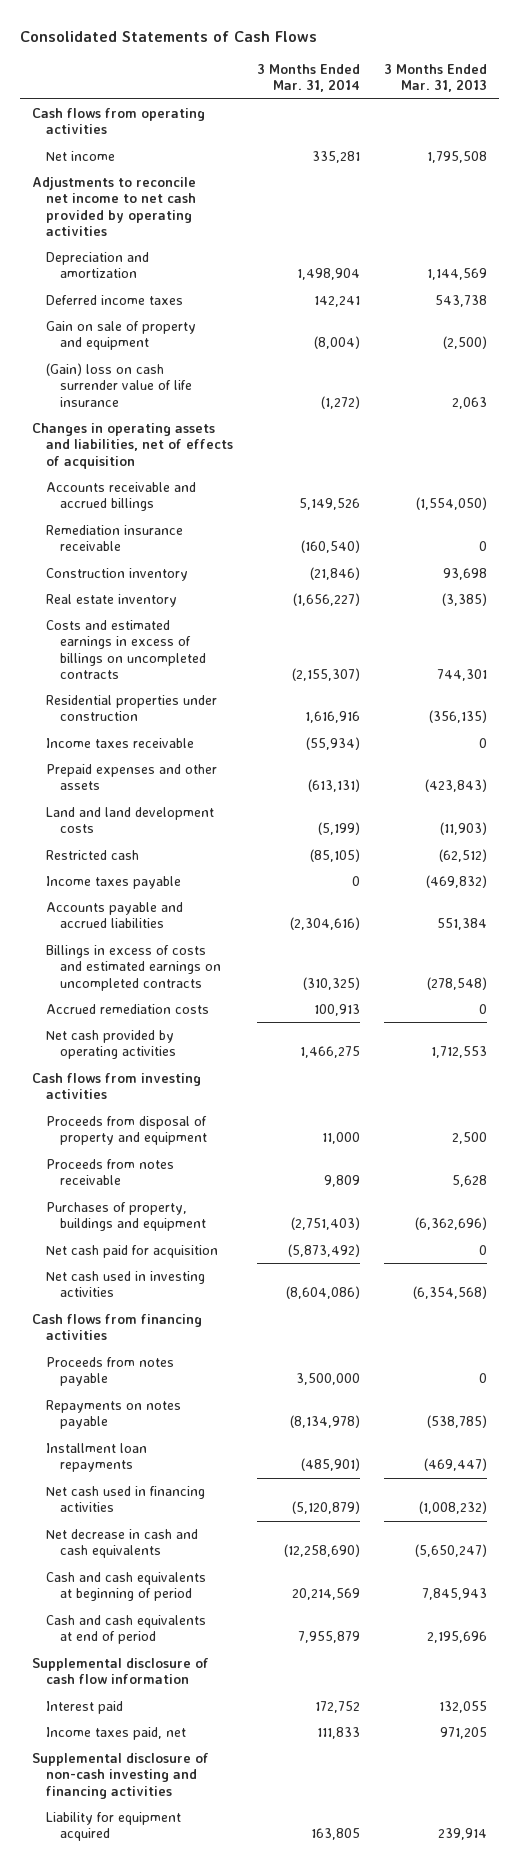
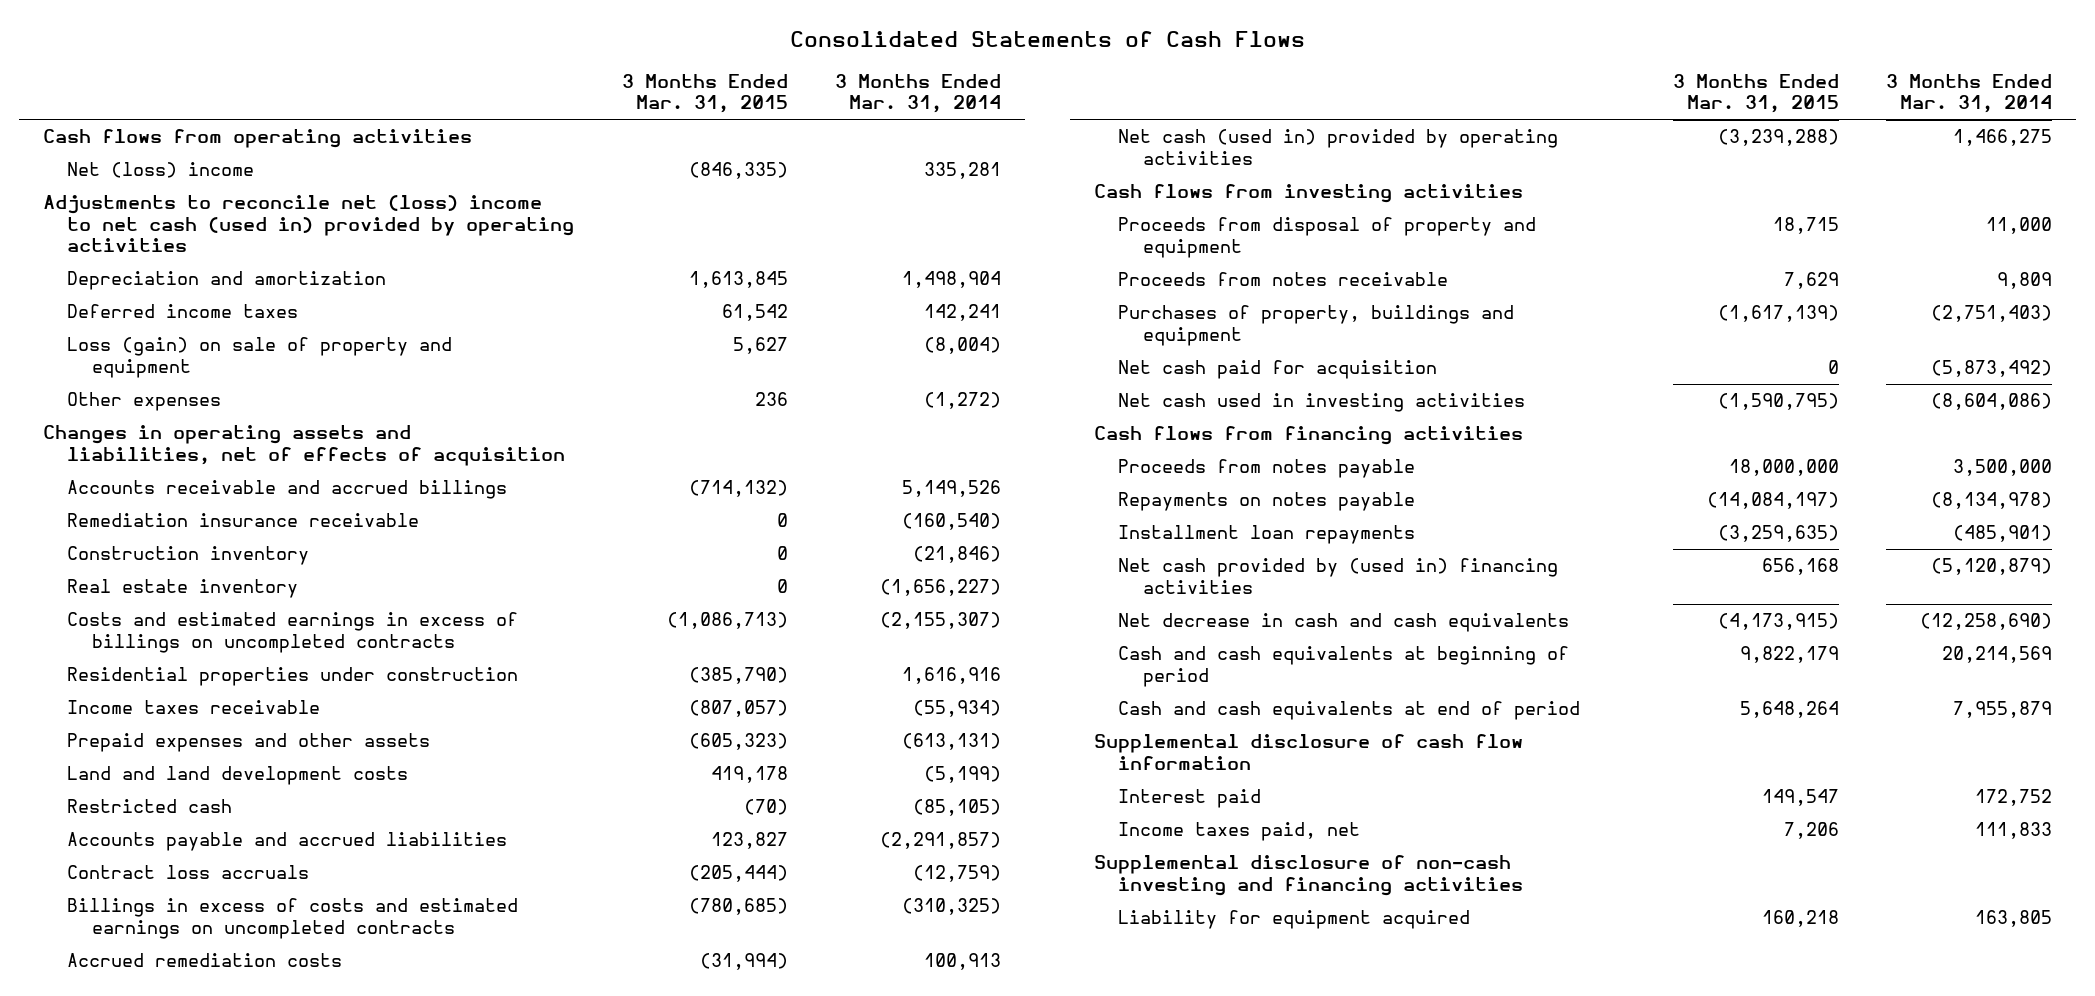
[384,63,488,93] 3 Months Ended Mar. 31, 2013 -> none
none -> [621,73,788,114] 3 Months Ended Mar. 31, 2015
[46,150,116,161] Net income -> [67,162,255,179] Net (loss) income
[32,176,197,236] Adjustments to reconcile net income to net cash provided by operating activities -> [42,195,575,253] Adjustments to reconcile net (loss) income to net cash (used in) provided by operating activities
[46,320,197,351] Gain on sale of property and equipment -> [67,337,453,378] Loss (gain) on sale of property and equipment
[46,362,193,407] (Gain) loss on cash surrender value of life insurance -> [67,392,222,412] Other expenses
[46,875,182,889] Income taxes payable -> none
[290,917,361,931] (2,304,616) -> [880,832,1002,850] (2,291,857)
none -> [67,865,310,880] Contract loss accruals
[46,1029,177,1060] Net cash provided by operating activities -> [1118,129,1559,165] Net cash (used in) provided by operating activities
[46,1485,206,1513] Net cash used in financing activities -> [1118,558,1559,594] Net cash provided by (used in) financing activities

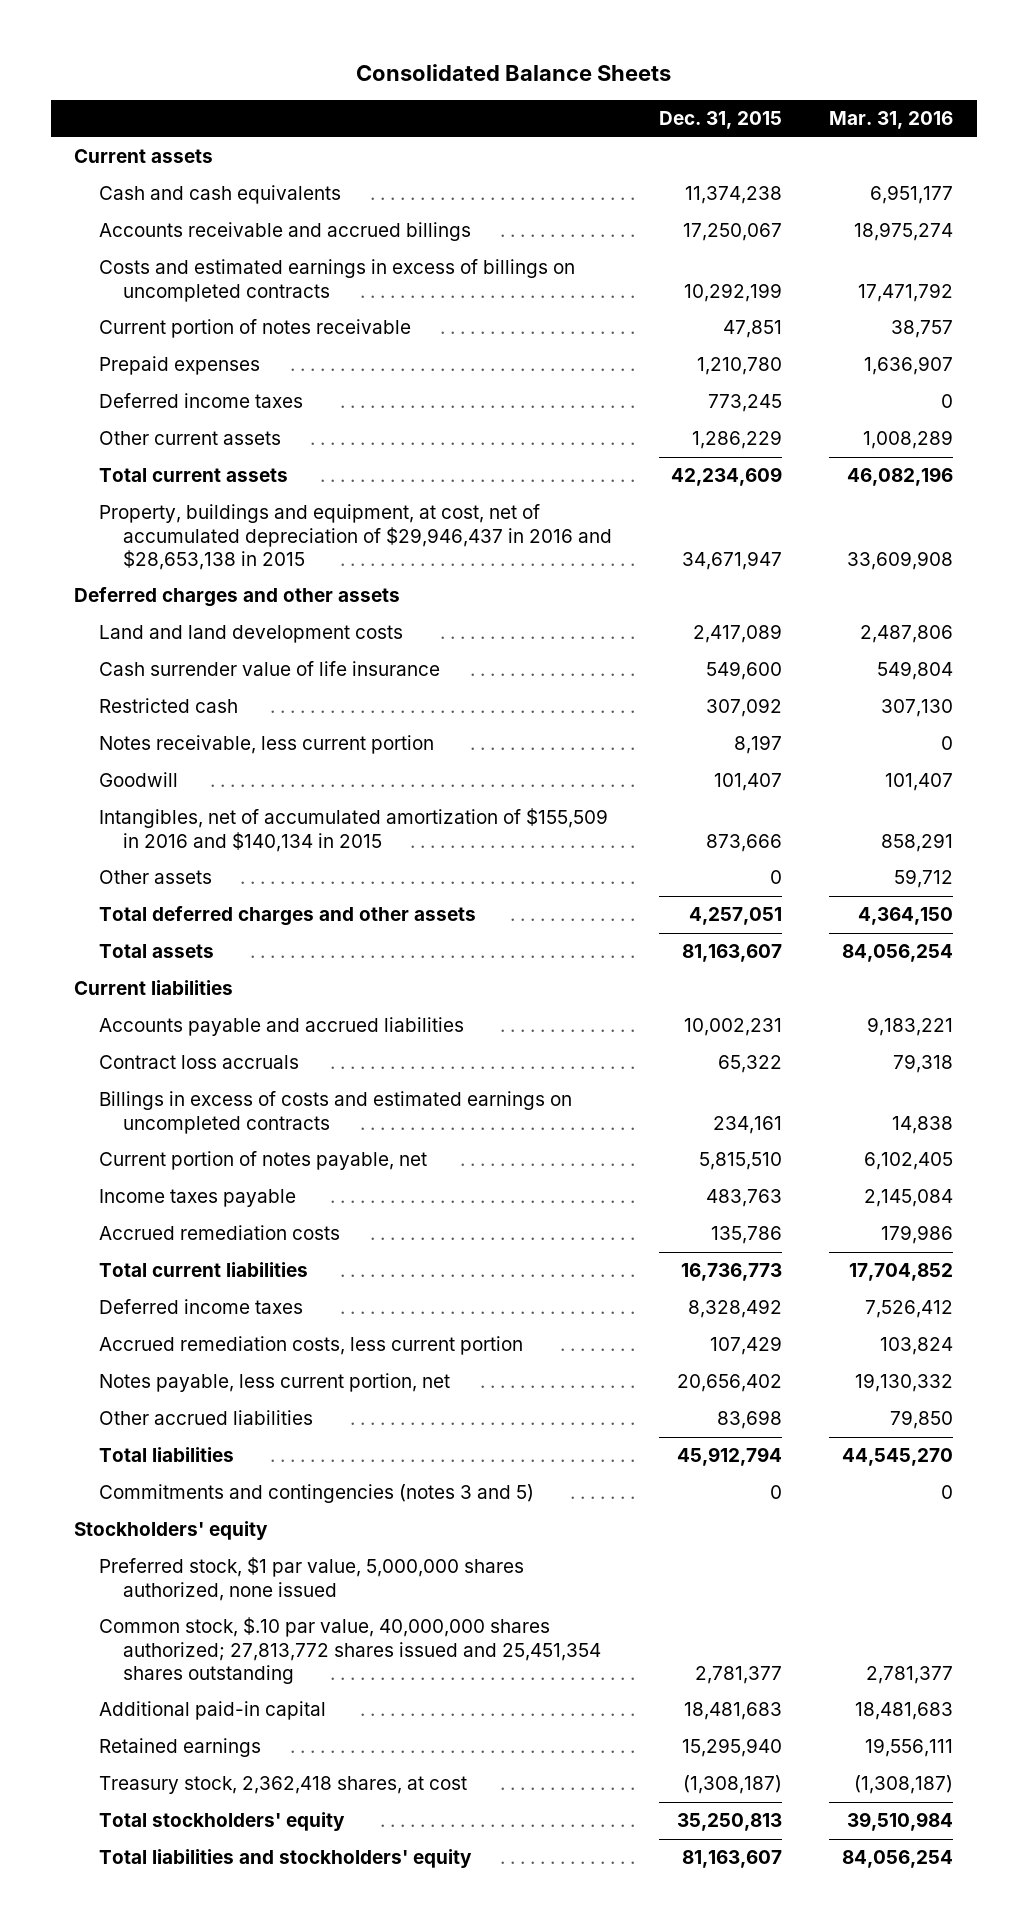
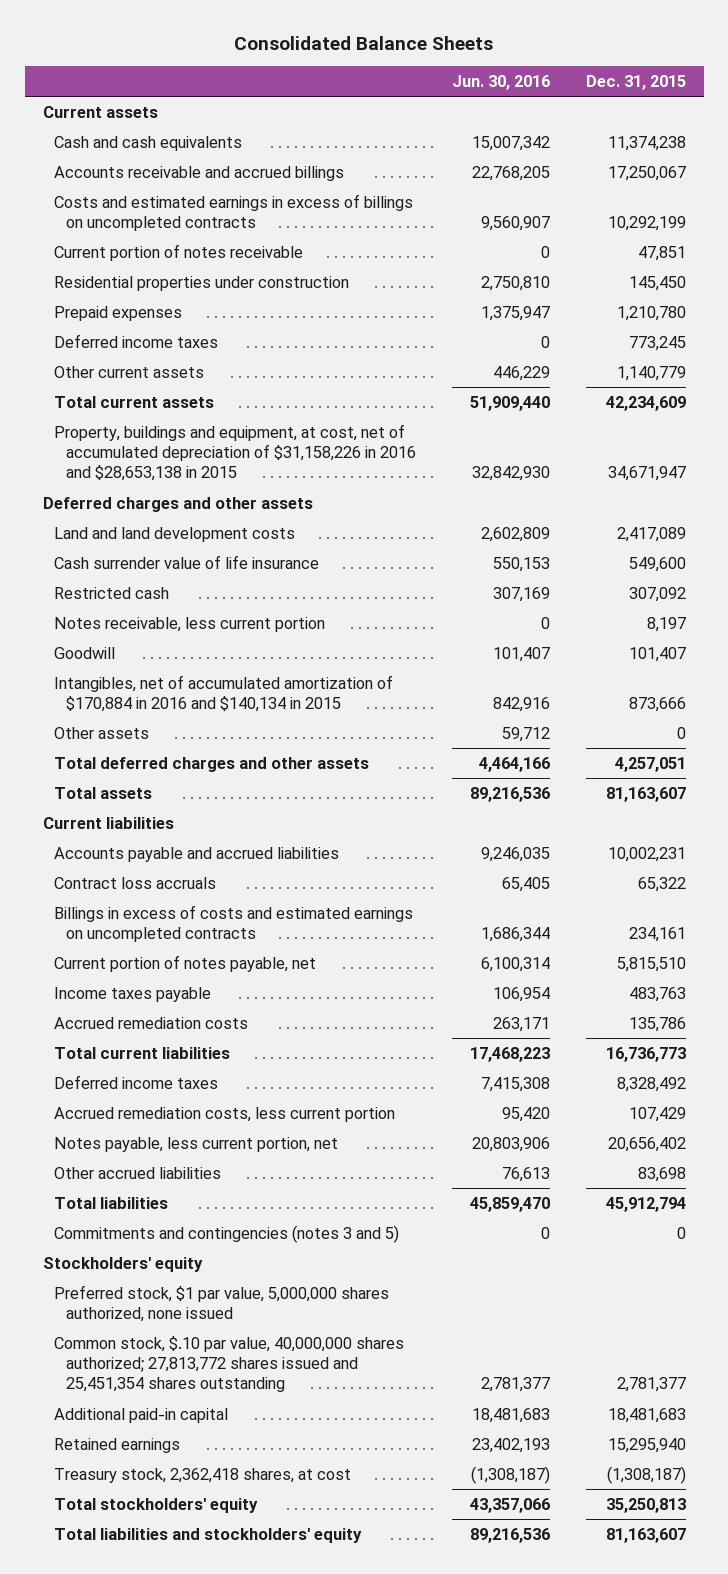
[829,111,954,130] Mar. 31, 2016 -> none
none -> [451,75,550,91] Jun. 30, 2016
none -> [54,275,350,291] Residential properties under construction
[691,430,782,450] 1,286,229 -> [616,365,686,381] 1,140,779
[98,504,612,570] Property, buildings and equipment, at cost, net of accumulated depreciation of $29,946,437 in 2016 and $28,653,138 in 2015 -> [54,423,416,482] Property, buildings and equipment, at cost, net of accumulated depreciation of $31,158,226 in 2016 and $28,653,138 in 2015
[98,808,608,852] Intangibles, net of accumulated amortization of $155,509 in 2016 and $140,134 in 2015 -> [54,674,394,713] Intangibles, net of accumulated amortization of $170,884 in 2016 and $140,134 in 2015

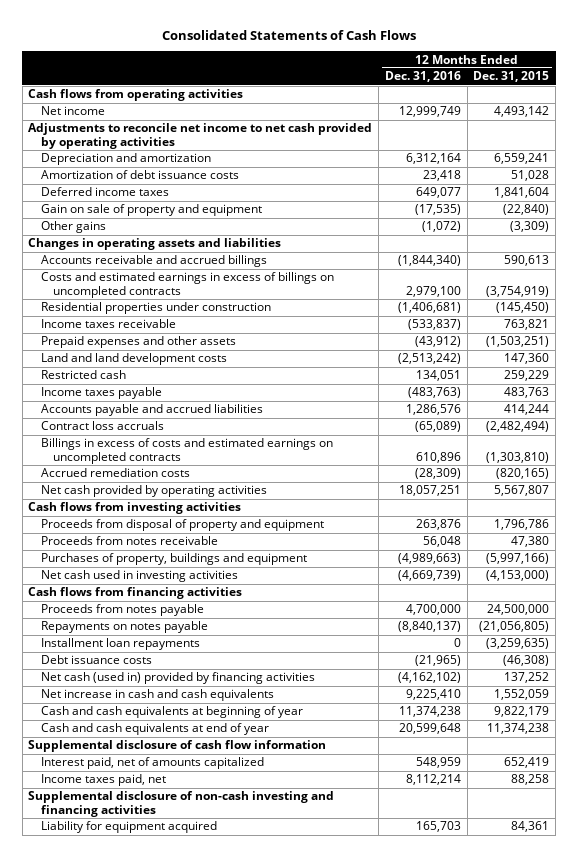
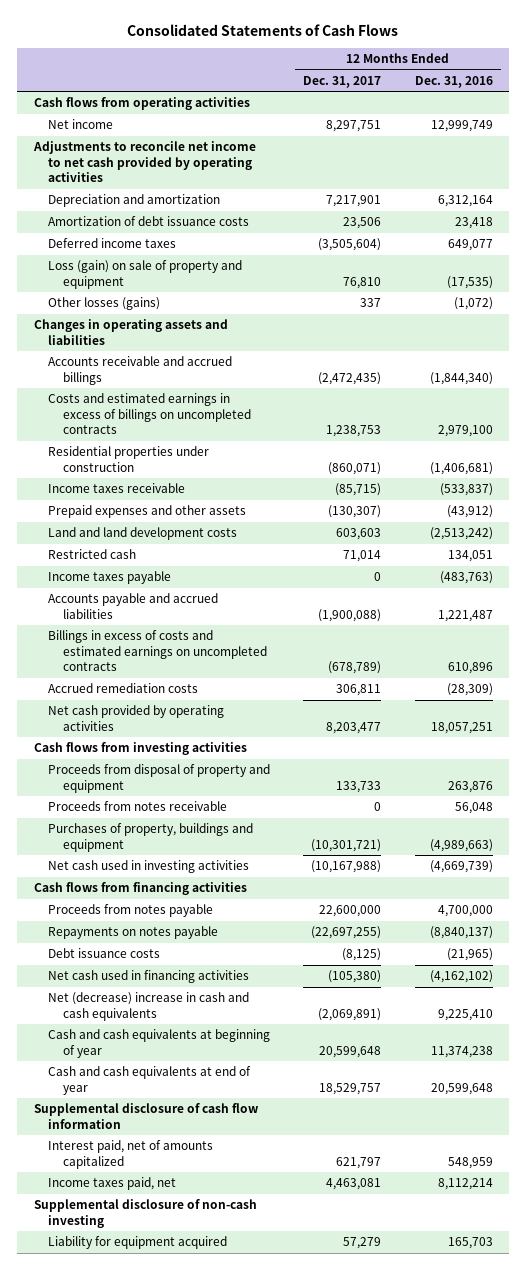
[473,71,550,83] Dec. 31, 2015 -> none
none -> [303,75,382,88] Dec. 31, 2017
[40,204,262,217] Gain on sale of property and equipment -> [48,260,243,289] Loss (gain) on sale of property and equipment
[40,221,106,234] Other gains -> [48,297,161,311] Other losses (gains)
[40,421,164,431] Contract loss accruals -> none
[405,404,461,416] 1,286,576 -> [437,609,493,622] 1,221,487
[40,638,200,651] Installment loan repayments -> none
[40,672,315,685] Net cash (used in) provided by financing activities -> [48,970,250,984] Net cash used in financing activities
[40,689,274,702] Net increase in cash and cash equivalents -> [48,992,250,1021] Net (decrease) increase in cash and cash equivalents
[28,791,335,817] Supplemental disclosure of non-cash investing and financing activities -> [33,1199,257,1228] Supplemental disclosure of non-cash investing

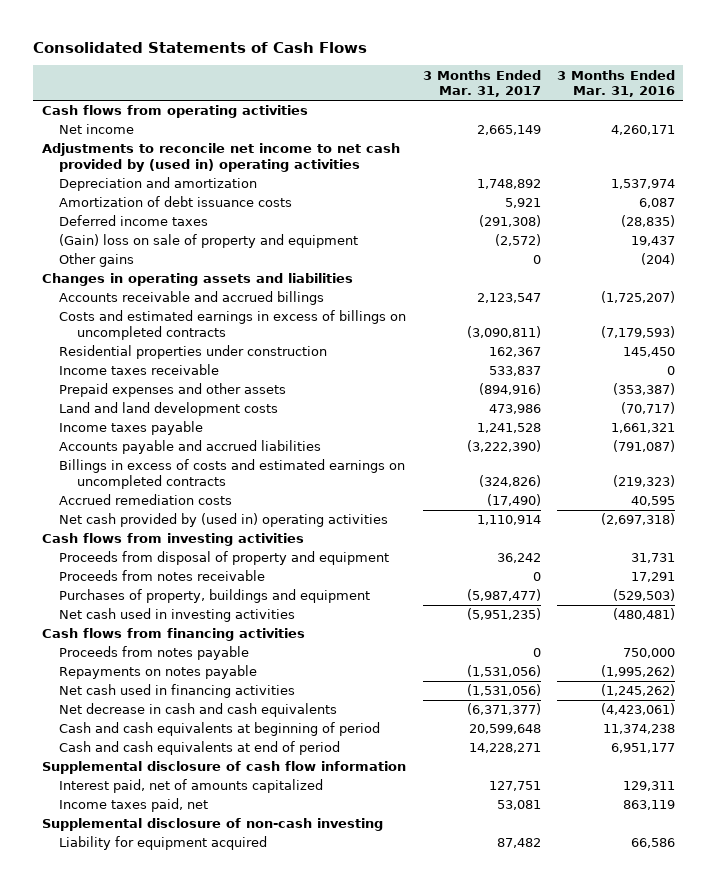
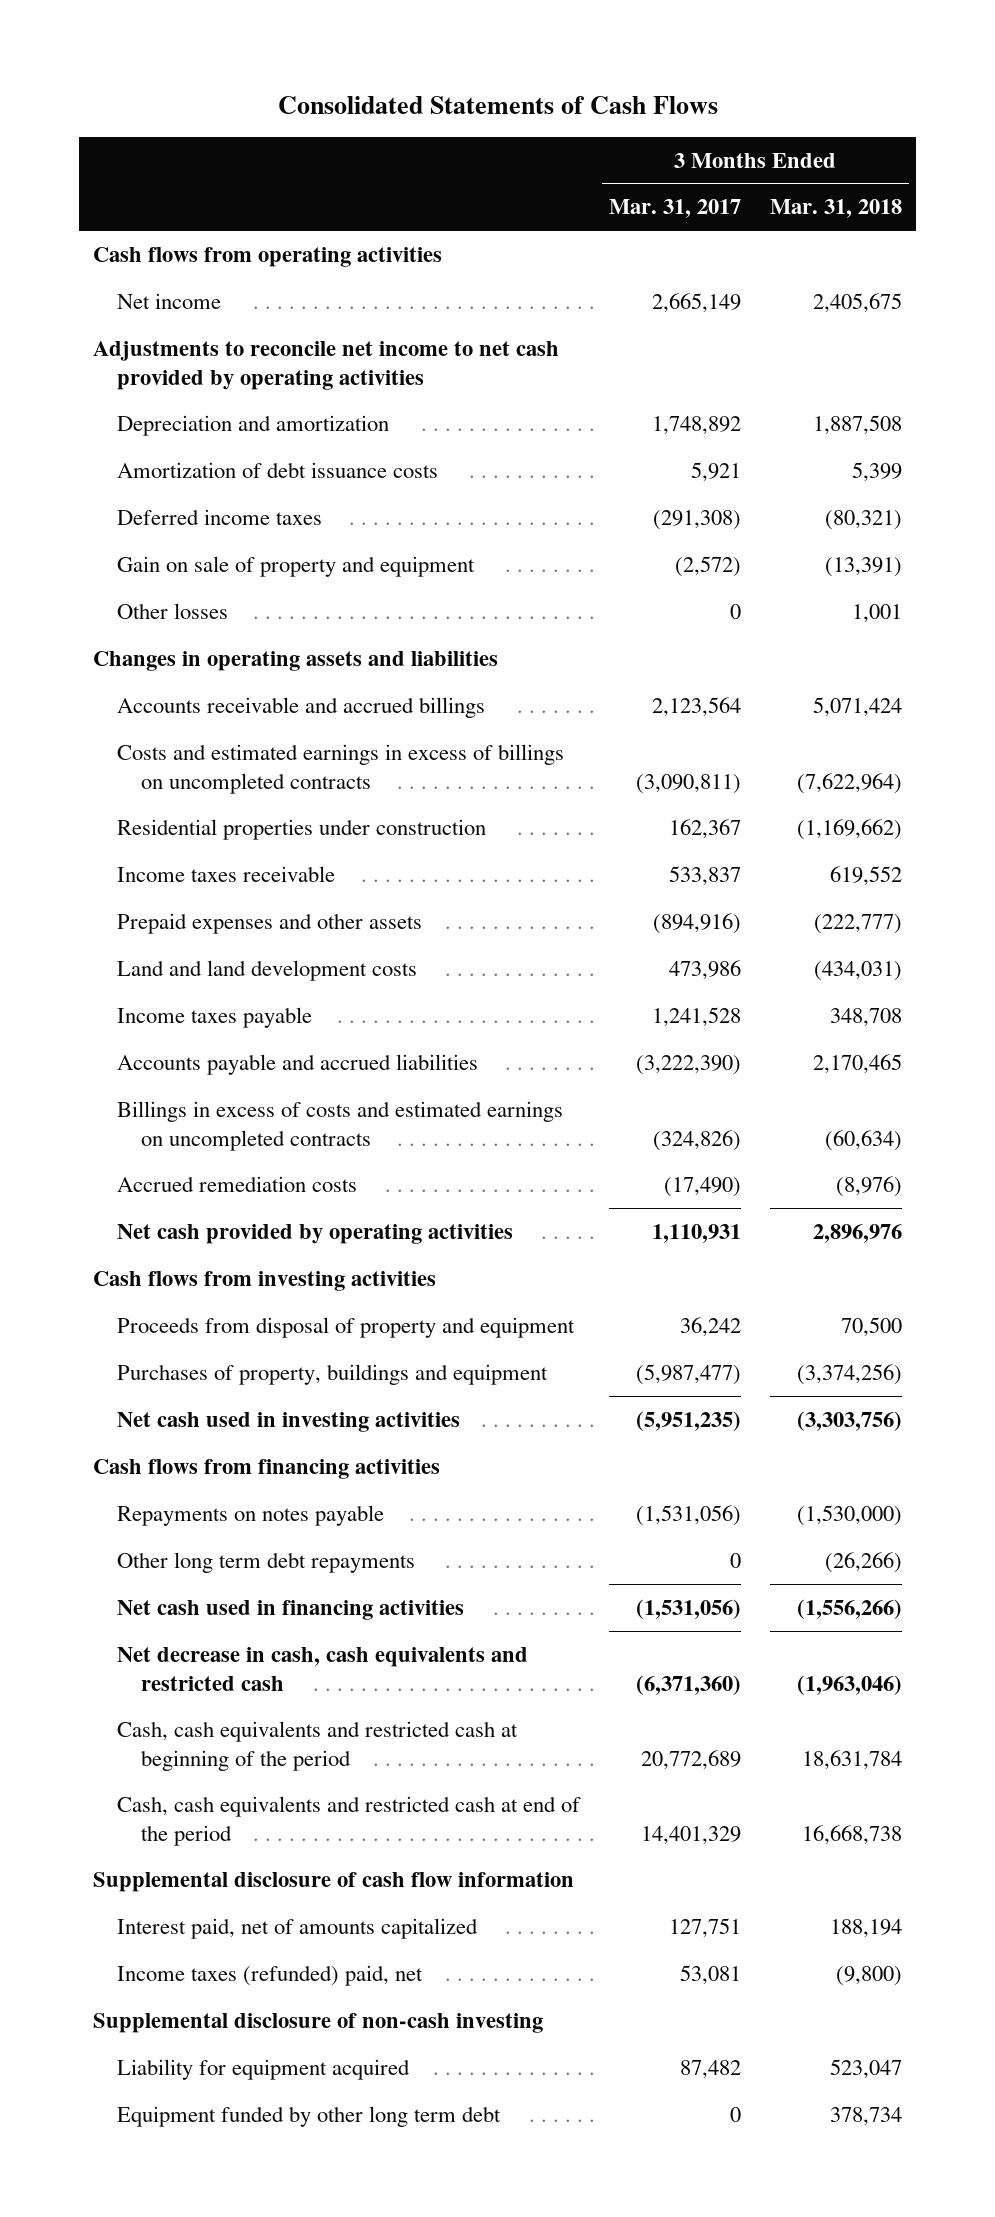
[556,69,675,98] 3 Months Ended Mar. 31, 2016 -> none
none -> [769,199,902,219] Mar. 31, 2018
[41,143,400,172] Adjustments to reconcile net income to net cash provided by (used in) operating activities -> [93,340,560,390] Adjustments to reconcile net income to net cash provided by operating activities
[59,234,359,249] (Gain) loss on sale of property and equipment -> [117,555,476,577] Gain on sale of property and equipment
[59,253,135,268] Other gains -> [117,602,229,619] Other losses
[476,293,541,304] 2,123,547 -> [652,696,742,717] 2,123,564
[59,513,389,528] Net cash provided by (used in) operating activities -> [117,1223,514,1244] Net cash provided by operating activities
[476,515,541,526] 1,110,914 -> [652,1223,742,1243] 1,110,931
[59,570,266,582] Proceeds from notes receivable -> none
[59,646,250,661] Proceeds from notes payable -> none
none -> [117,1551,416,1573] Other long term debt repayments
[59,703,338,718] Net decrease in cash and cash equivalents -> [117,1646,529,1691] Net decrease in cash, cash equivalents and restricted cash
[466,703,541,716] (6,371,377) -> [636,1674,742,1695] (6,371,360)
[59,722,381,737] Cash and cash equivalents at beginning of period -> [117,1720,519,1771] Cash, cash equivalents and restricted cash at beginning of the period
[468,724,541,735] 20,599,648 -> [641,1749,742,1770] 20,772,689
[59,741,341,756] Cash and cash equivalents at end of period -> [117,1795,582,1846] Cash, cash equivalents and restricted cash at end of the period
[468,743,541,754] 14,228,271 -> [641,1825,742,1845] 14,401,329
[59,798,209,813] Income taxes paid, net -> [117,1964,424,1986] Income taxes (refunded) paid, net
none -> [117,2105,502,2127] Equipment funded by other long term debt

